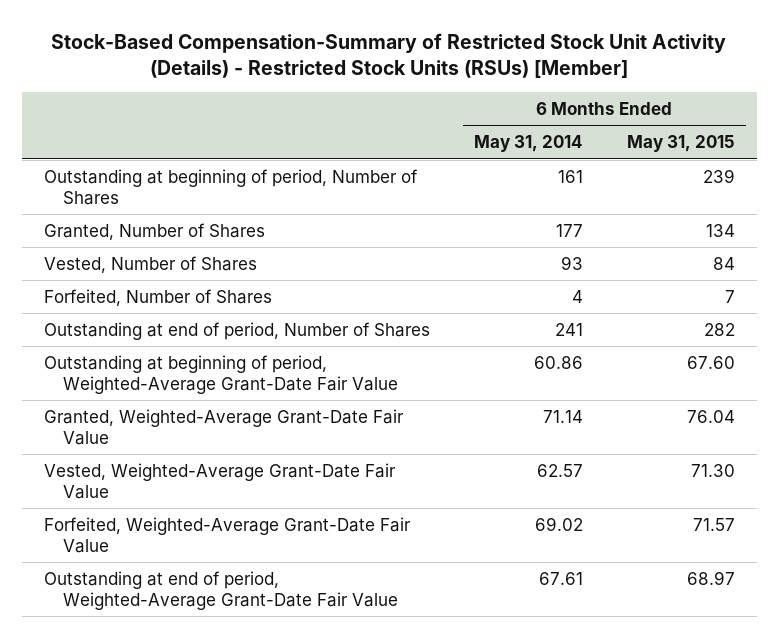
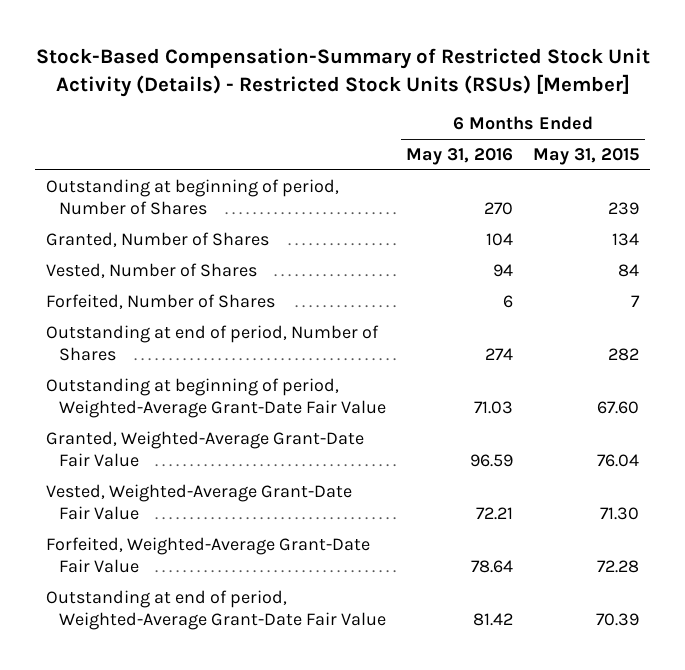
[473,135,583,153] May 31, 2014 -> none
none -> [406,148,514,166] May 31, 2016
[692,517,735,531] 71.57 -> [597,560,640,574] 72.28
[686,570,735,585] 68.97 -> [596,613,640,627] 70.39

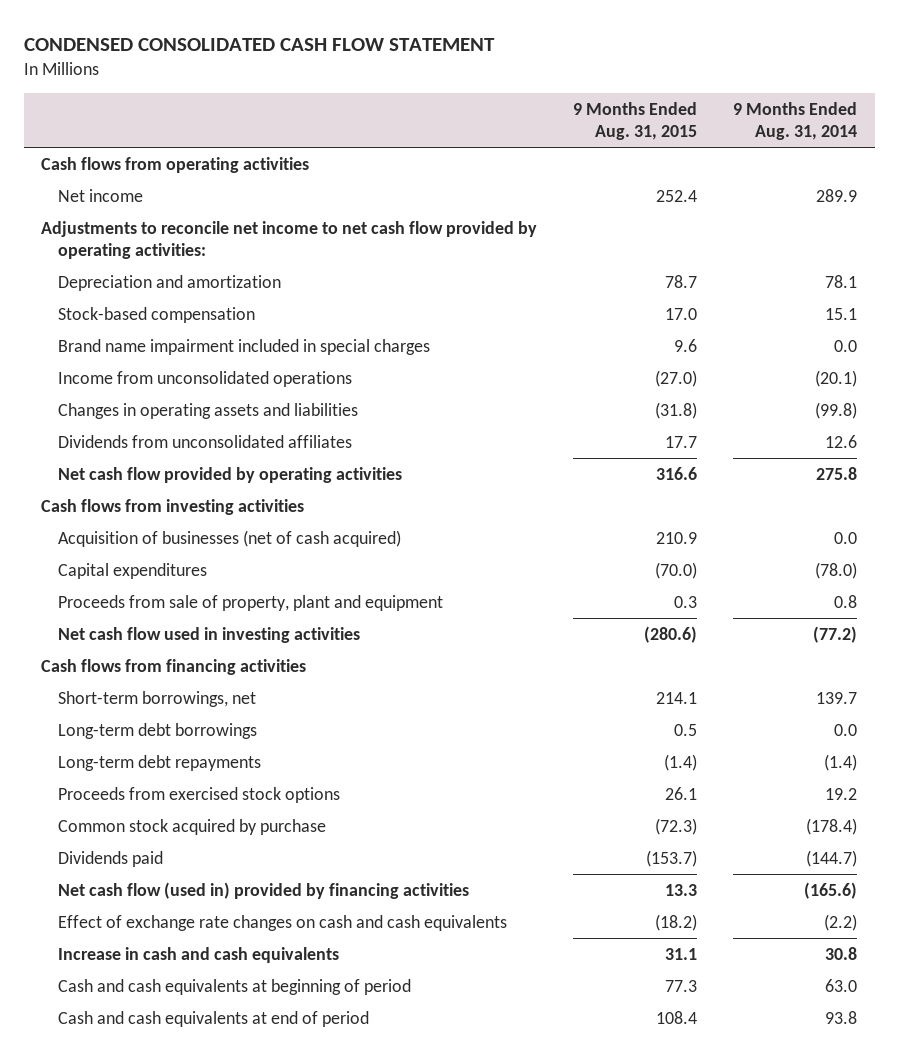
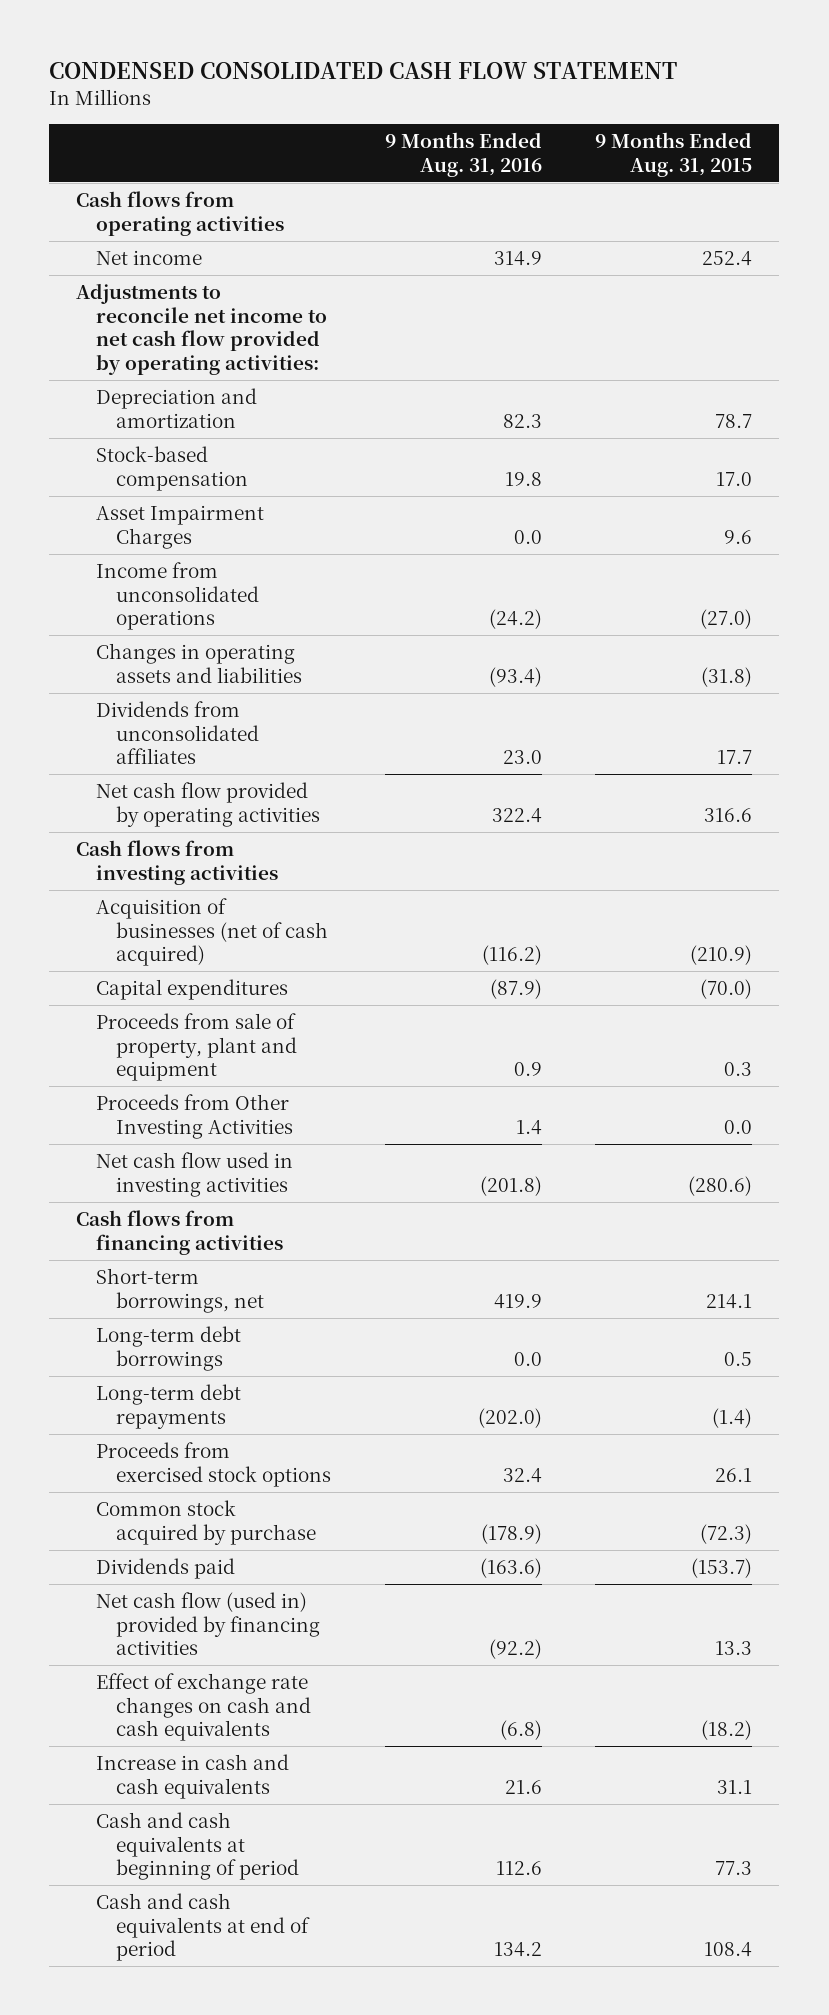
[732,101,857,140] 9 Months Ended Aug. 31, 2014 -> none
none -> [384,131,542,177] 9 Months Ended Aug. 31, 2016
[57,338,430,355] Brand name impairment included in special charges -> [96,505,265,549] Asset Impairment Charges
[656,531,698,544] 210.9 -> [690,945,753,966] (210.9)
none -> [96,1094,293,1139] Proceeds from Other Investing Activities

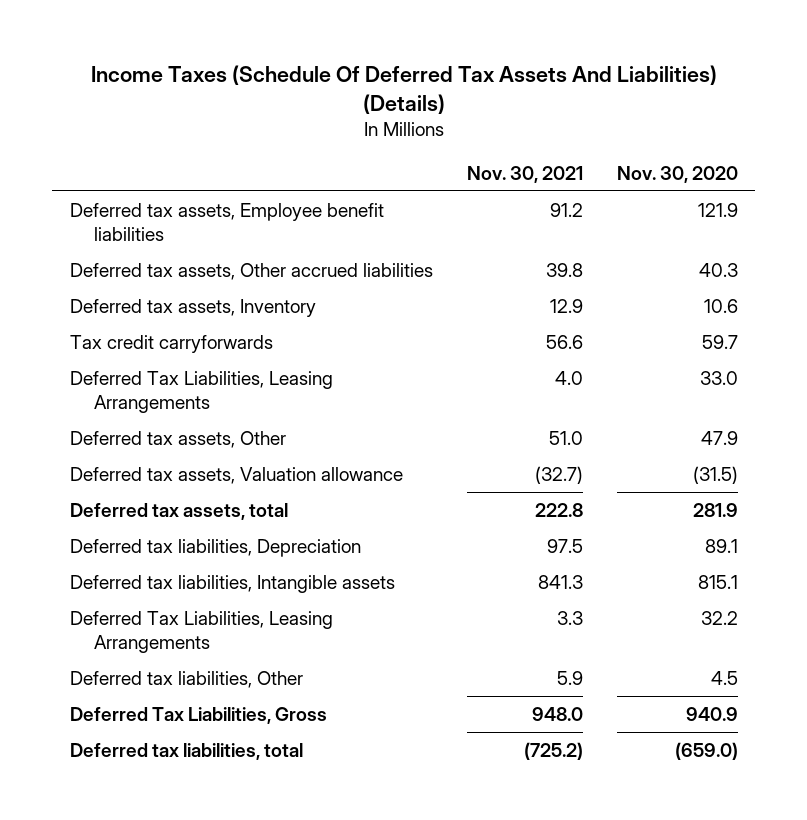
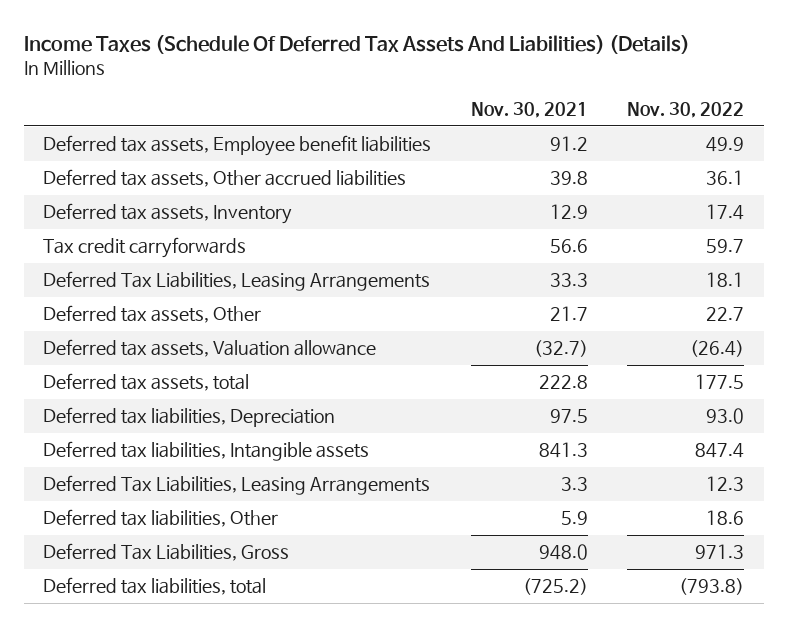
[616,165,738,183] Nov. 30, 2020 -> none
none -> [626,102,744,119] Nov. 30, 2022
[554,370,583,385] 4.0 -> [549,273,588,288] 33.3
[548,430,583,445] 51.0 -> [549,306,588,322] 21.7

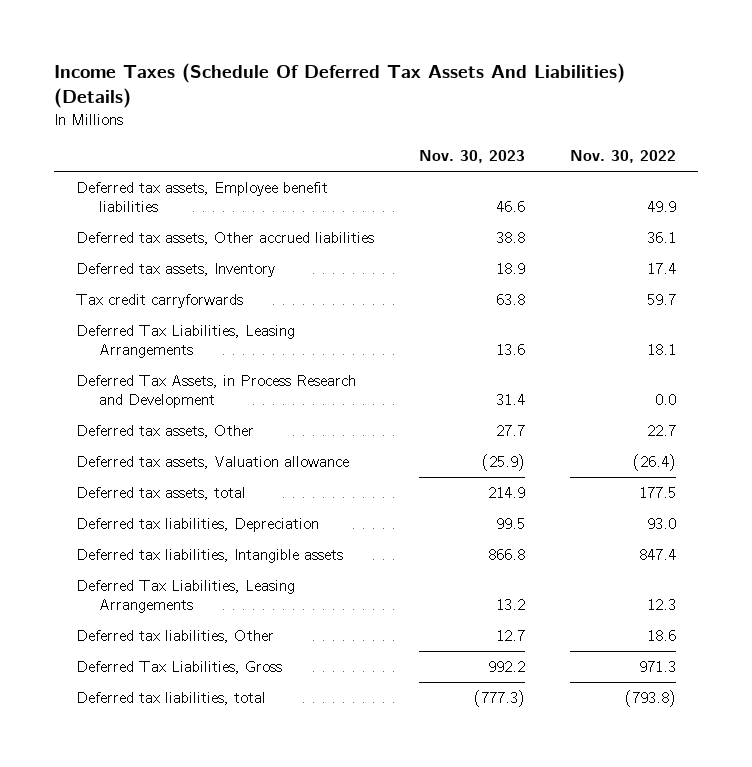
[470,102,588,119] Nov. 30, 2021 -> none
none -> [418,150,525,164] Nov. 30, 2023
none -> [76,374,357,409] Deferred Tax Assets, in Process Research and Development

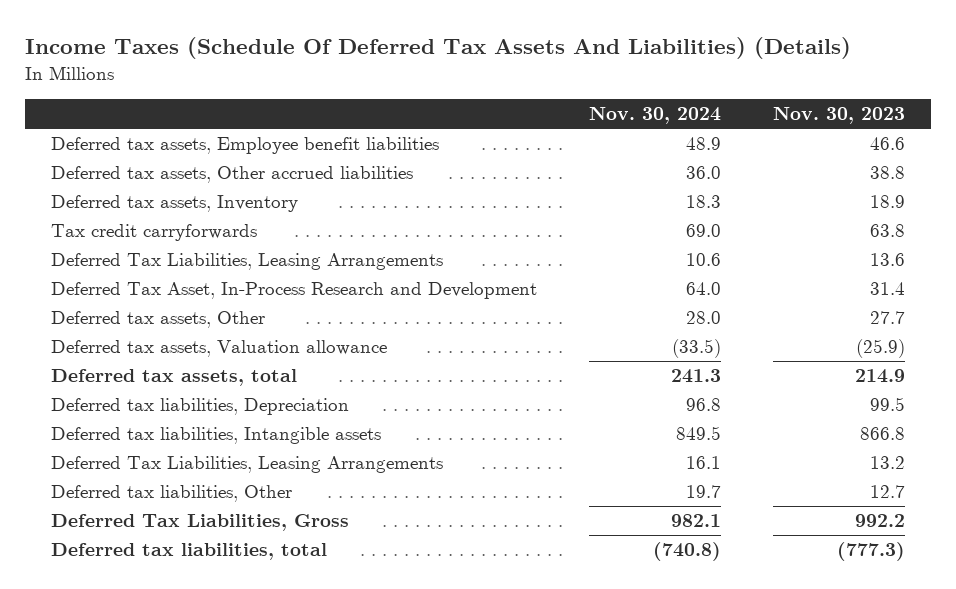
[569,150,676,164] Nov. 30, 2022 -> none
none -> [589,107,722,125] Nov. 30, 2024
[76,374,357,409] Deferred Tax Assets, in Process Research and Development -> [51,282,538,300] Deferred Tax Asset, In-Process Research and Development

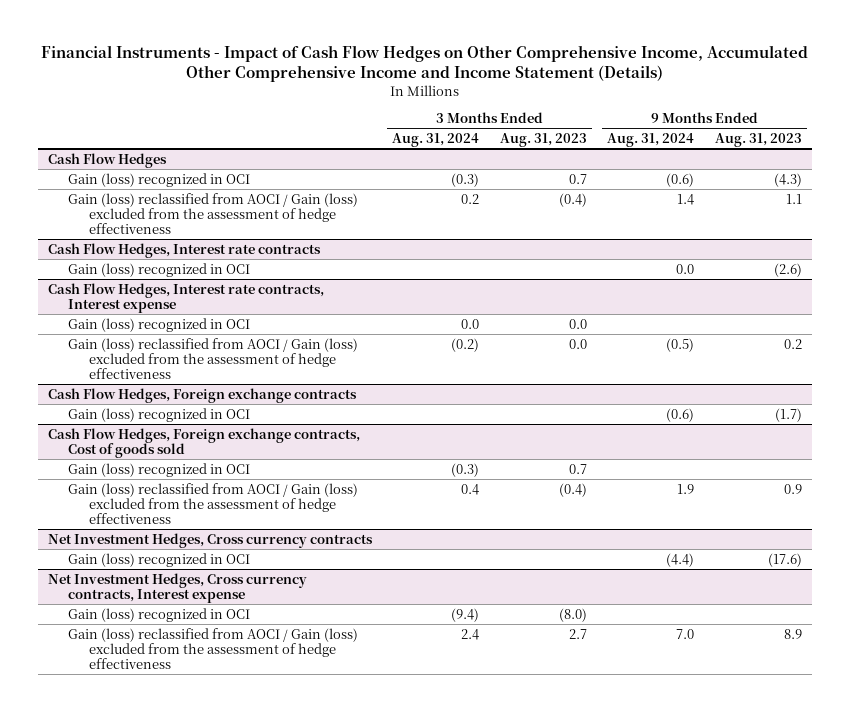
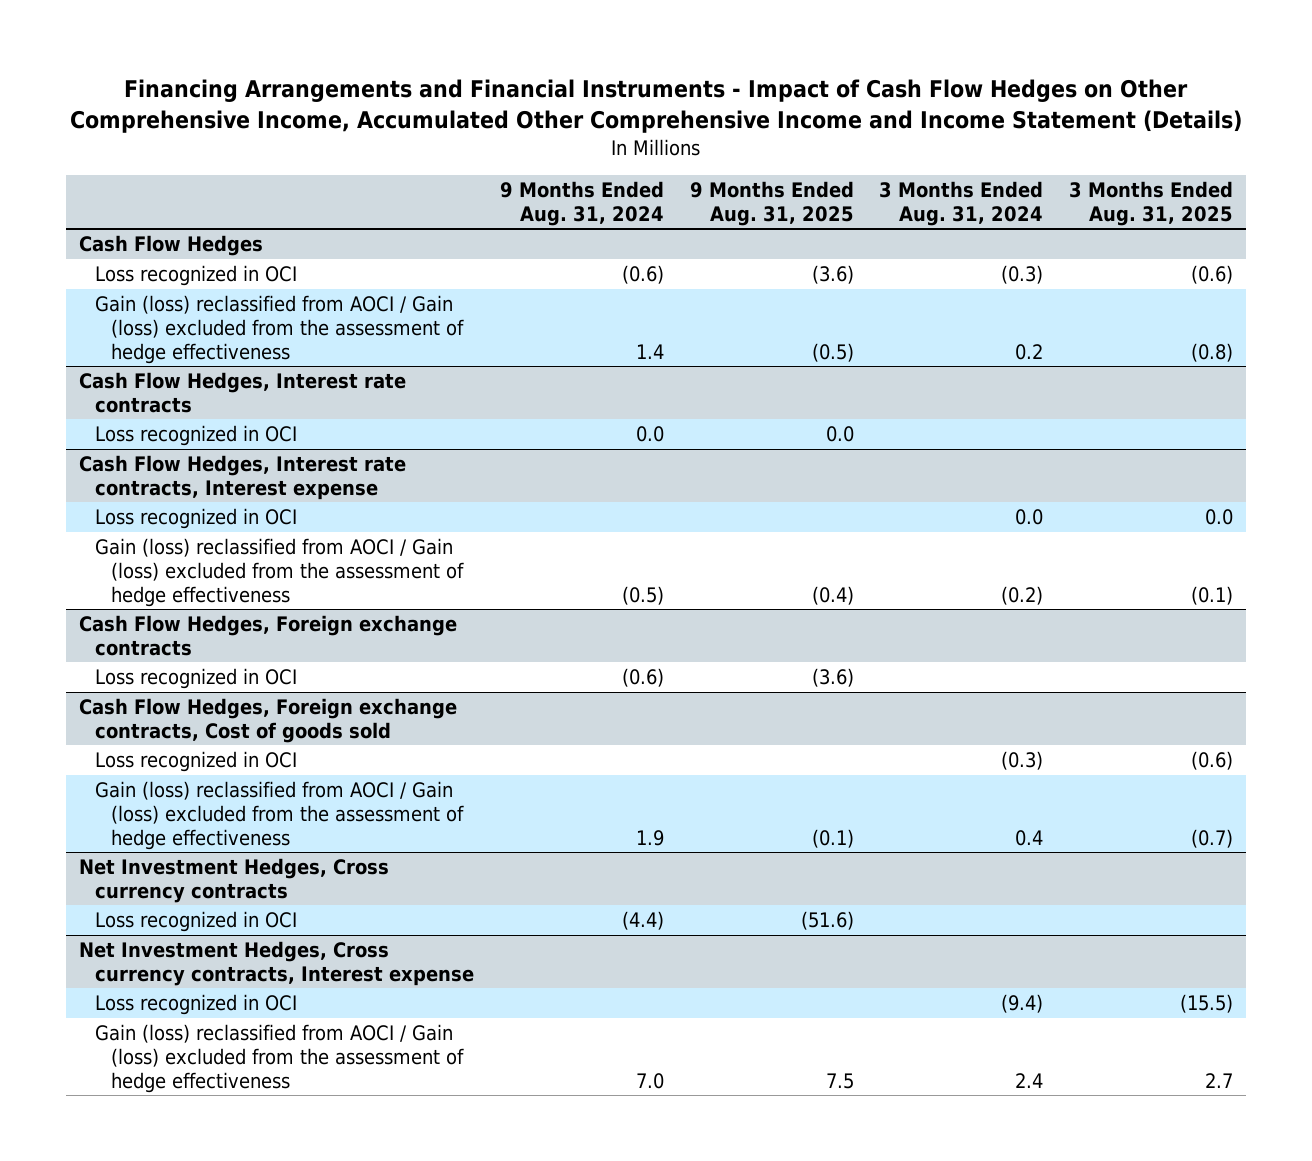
[40,44,808,83] Financial Instruments - Impact of Cash Flow Hedges on Other Comprehensive Income, Accumulated Other Comprehensive Income and Income Statement (Details) -> [70,79,1243,134] Financing Arrangements and Financial Instruments - Impact of Cash Flow Hedges on Other Comprehensive Income, Accumulated Other Comprehensive Income and Income Statement (Details)
[499,132,587,147] Aug. 31, 2023 -> none
[714,132,802,147] Aug. 31, 2023 -> none
none -> [689,180,854,226] 9 Months Ended Aug. 31, 2025
none -> [1069,180,1234,226] 3 Months Ended Aug. 31, 2025
[68,172,251,187] Gain (loss) recognized in OCI -> [95,265,298,287] Loss recognized in OCI
[68,262,251,277] Gain (loss) recognized in OCI -> [95,425,298,447] Loss recognized in OCI
[68,317,251,332] Gain (loss) recognized in OCI -> [95,508,298,530] Loss recognized in OCI
[68,407,251,422] Gain (loss) recognized in OCI -> [95,668,298,690] Loss recognized in OCI
[68,462,251,477] Gain (loss) recognized in OCI -> [95,751,298,773] Loss recognized in OCI
[68,552,251,567] Gain (loss) recognized in OCI -> [95,911,298,933] Loss recognized in OCI
[68,607,251,622] Gain (loss) recognized in OCI -> [95,994,298,1016] Loss recognized in OCI

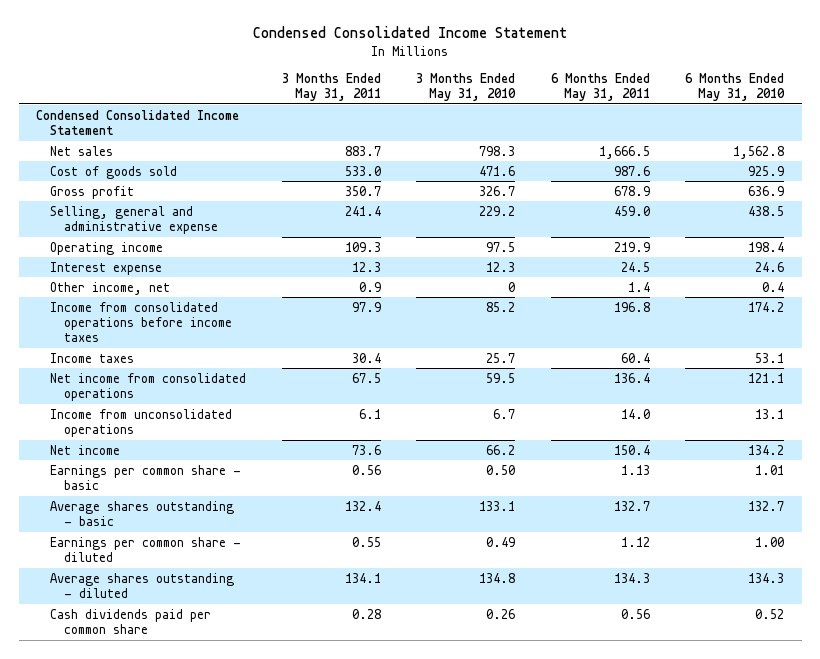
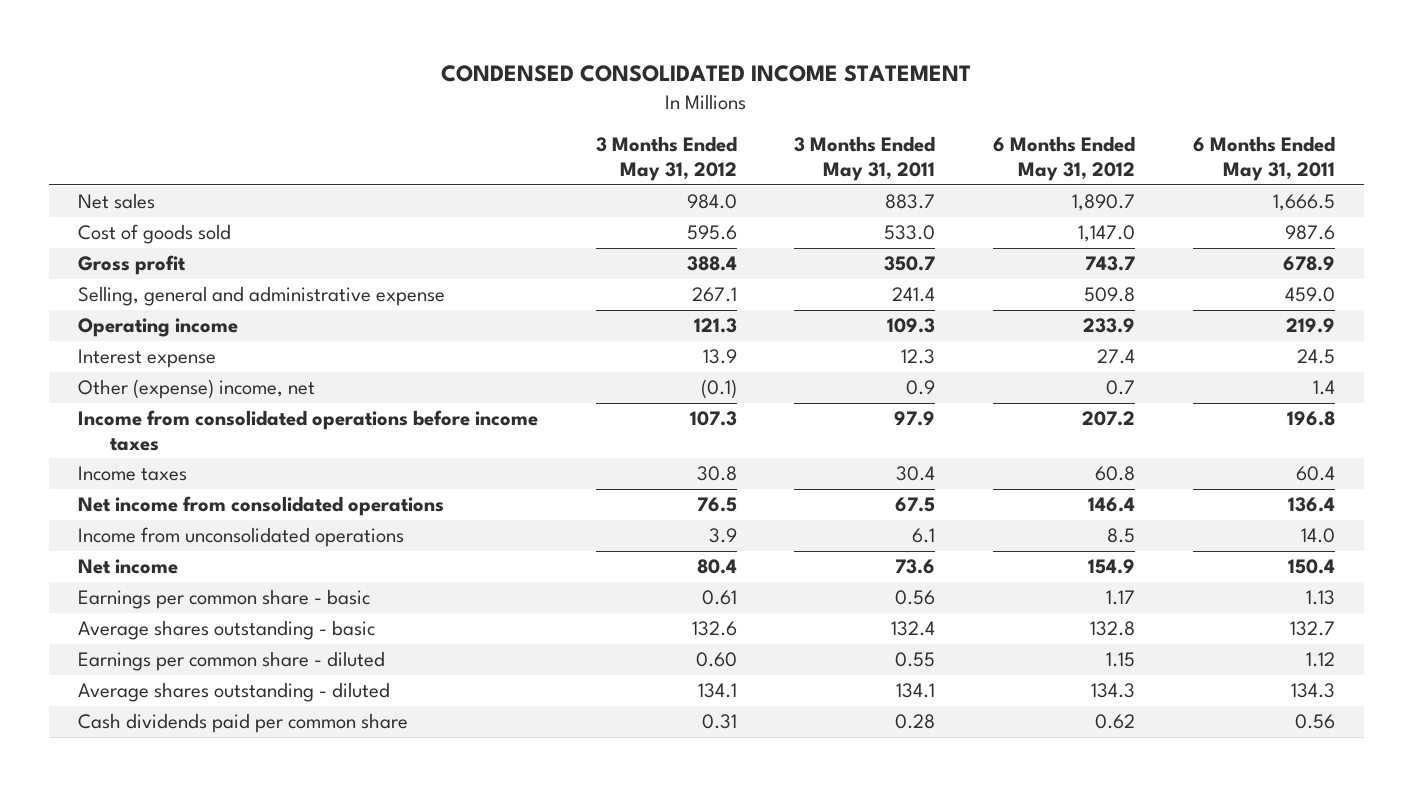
[253,26,568,39] Condensed Consolidated Income Statement -> [441,64,972,82] CONDENSED CONSOLIDATED INCOME STATEMENT
[416,72,517,102] 3 Months Ended May 31, 2010 -> none
[685,72,786,102] 6 Months Ended May 31, 2010 -> none
none -> [595,136,737,181] 3 Months Ended May 31, 2012
none -> [993,136,1136,181] 6 Months Ended May 31, 2012
[36,109,240,135] Condensed Consolidated Income Statement -> none
[50,281,171,295] Other income, net -> [77,379,315,400] Other (expense) income, net

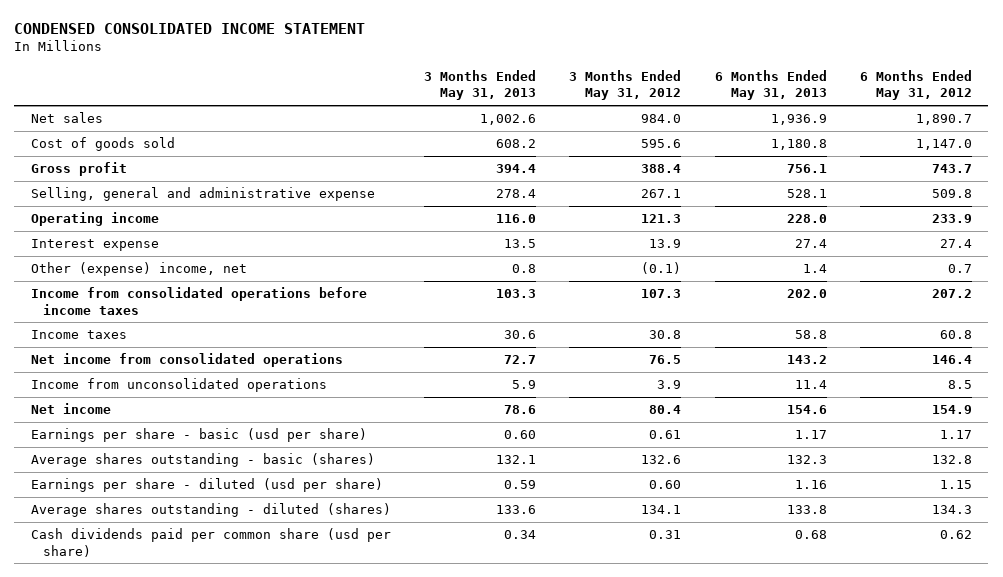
[794,136,936,181] 3 Months Ended May 31, 2011 -> none
[1193,136,1336,181] 6 Months Ended May 31, 2011 -> none
none -> [423,70,536,101] 3 Months Ended May 31, 2013
none -> [714,70,827,101] 6 Months Ended May 31, 2013
[77,589,370,610] Earnings per common share - basic -> [30,428,367,443] Earnings per share - basic (usd per share)
[77,620,375,641] Average shares outstanding - basic -> [30,453,375,468] Average shares outstanding - basic (shares)
[77,651,385,672] Earnings per common share - diluted -> [30,478,383,493] Earnings per share - diluted (usd per share)
[77,682,390,703] Average shares outstanding - diluted -> [30,503,391,518] Average shares outstanding - diluted (shares)
[77,713,408,734] Cash dividends paid per common share -> [30,528,391,557] Cash dividends paid per common share (usd per share)

